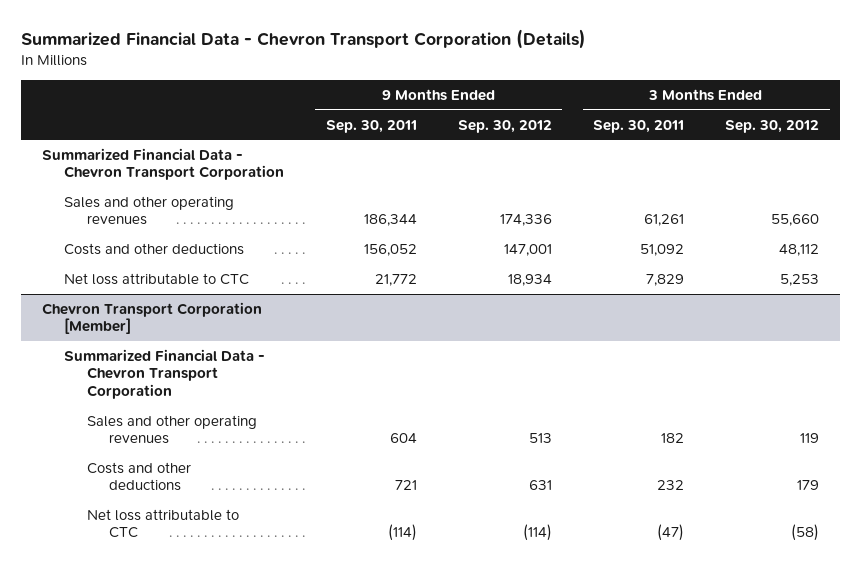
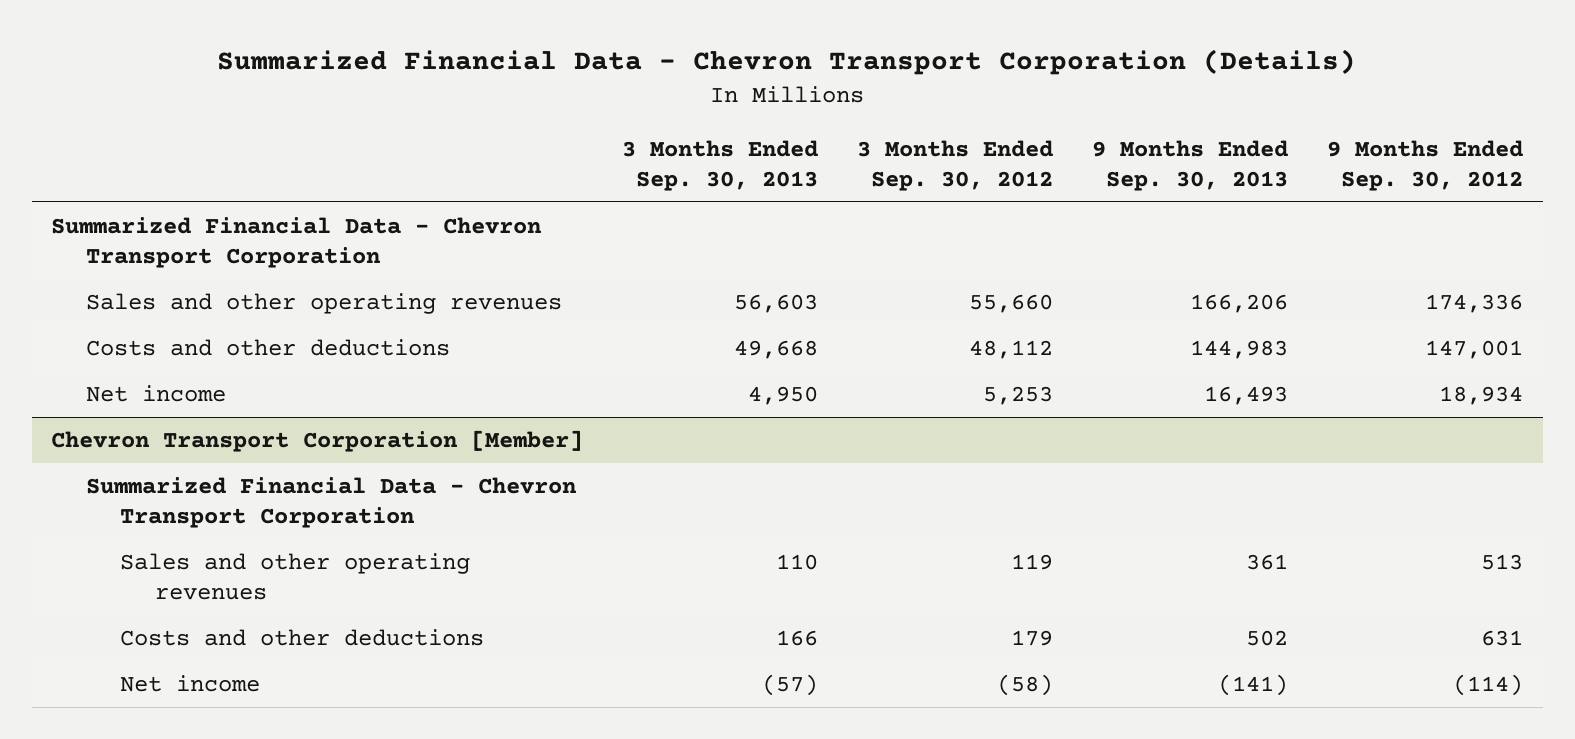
[325,119,417,133] Sep. 30, 2011 -> none
[593,119,685,133] Sep. 30, 2011 -> none
none -> [622,139,819,191] 3 Months Ended Sep. 30, 2013
none -> [1092,139,1289,191] 9 Months Ended Sep. 30, 2013
[64,272,250,285] Net loss attributable to CTC -> [85,385,226,403] Net income
[86,508,239,539] Net loss attributable to CTC -> [120,675,261,693] Net income

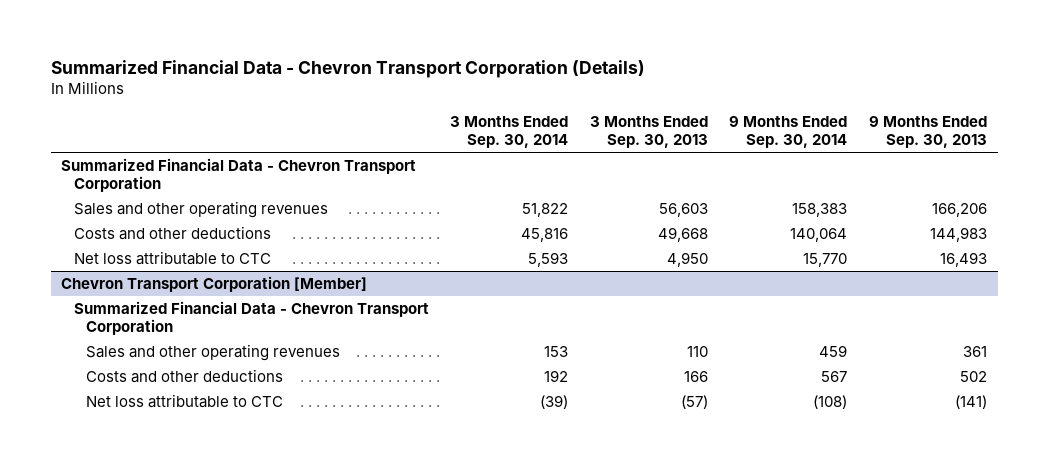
[857,139,1054,191] 3 Months Ended Sep. 30, 2012 -> none
[1327,139,1524,191] 9 Months Ended Sep. 30, 2012 -> none
none -> [450,116,569,149] 3 Months Ended Sep. 30, 2014
none -> [729,116,848,149] 9 Months Ended Sep. 30, 2014
[85,385,226,403] Net income -> [73,250,271,265] Net loss attributable to CTC
[120,675,261,693] Net income -> [86,393,284,408] Net loss attributable to CTC

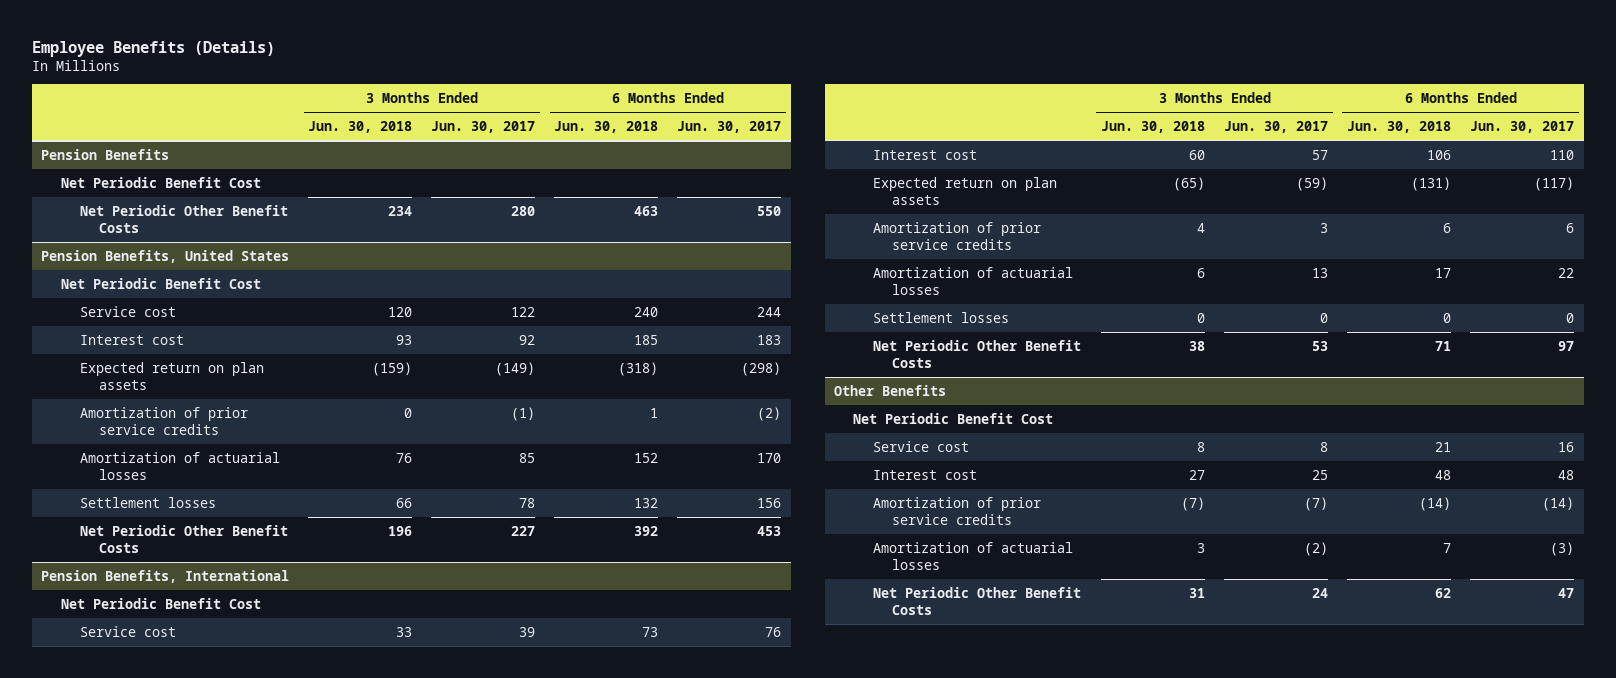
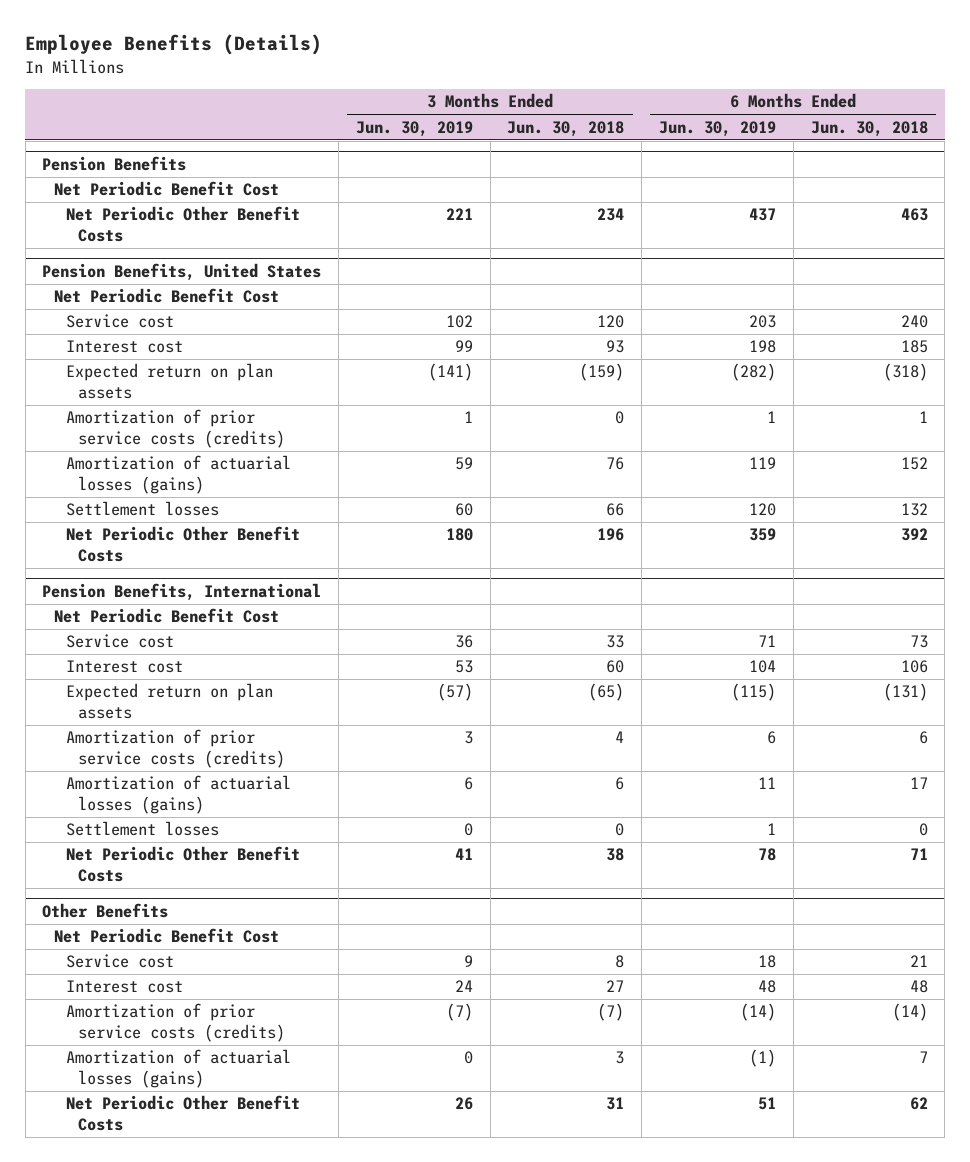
[431,120,536,133] Jun. 30, 2017 -> none
[677,120,782,133] Jun. 30, 2017 -> none
none -> [355,120,473,137] Jun. 30, 2019
none -> [659,120,777,137] Jun. 30, 2019
[79,406,248,436] Amortization of prior service credits -> [66,409,286,448] Amortization of prior service costs (credits)
[79,451,280,481] Amortization of actuarial losses -> [66,455,292,494] Amortization of actuarial losses (gains)
[872,221,1041,251] Amortization of prior service credits -> [66,729,286,768] Amortization of prior service costs (credits)
[872,266,1073,296] Amortization of actuarial losses -> [66,775,292,814] Amortization of actuarial losses (gains)
[872,496,1041,526] Amortization of prior service credits -> [66,1003,286,1042] Amortization of prior service costs (credits)
[872,541,1073,571] Amortization of actuarial losses -> [66,1049,292,1088] Amortization of actuarial losses (gains)

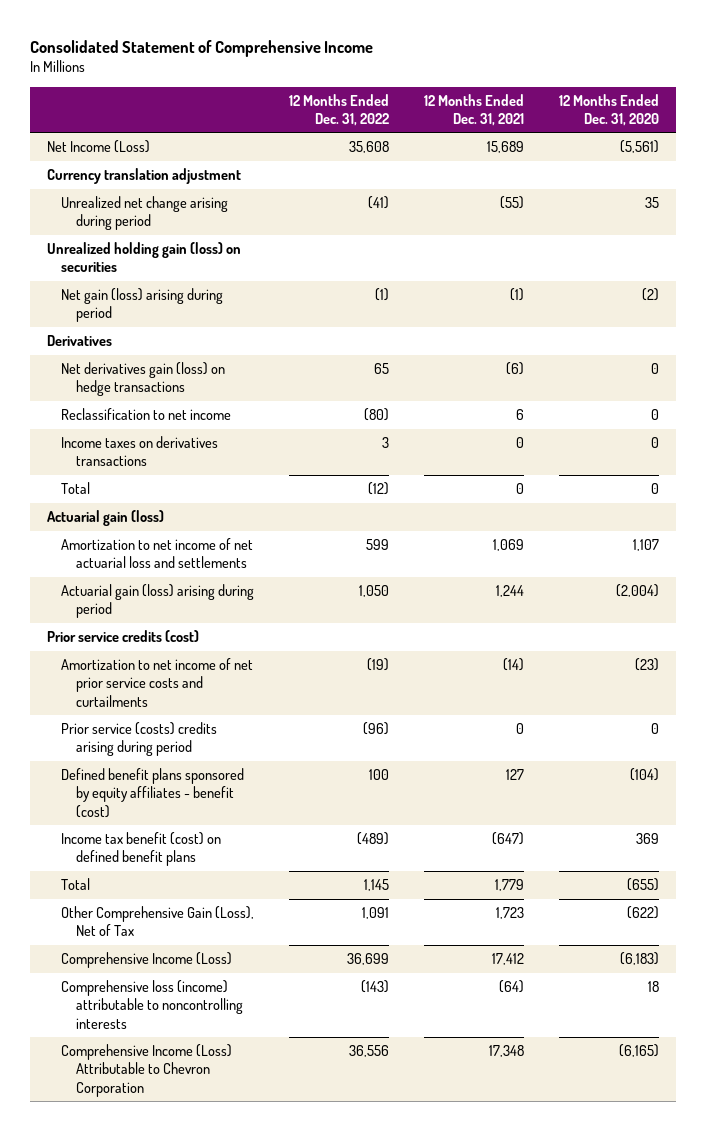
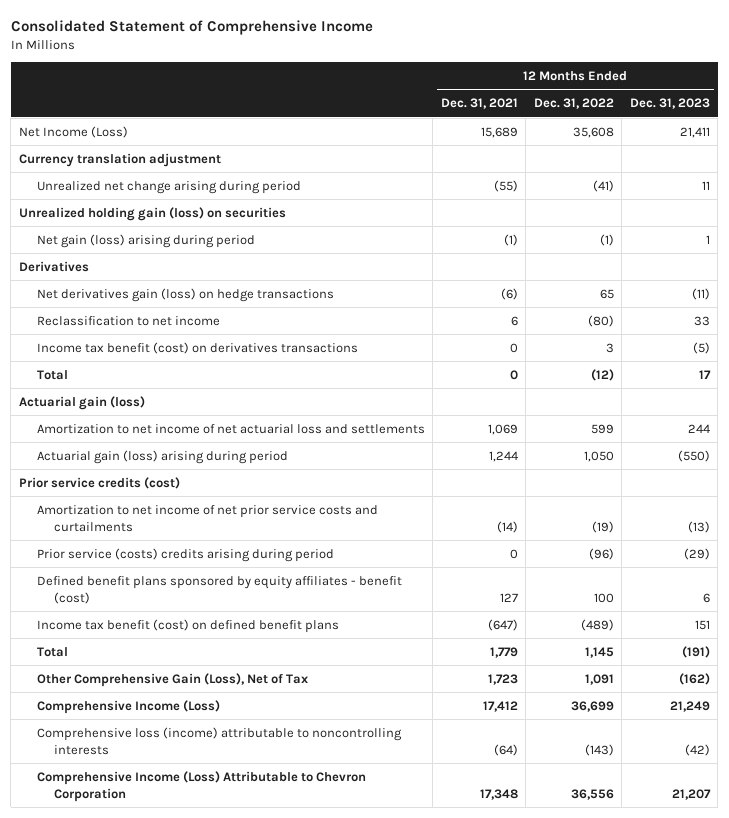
[558,93,659,126] 12 Months Ended Dec. 31, 2020 -> none
none -> [629,98,710,110] Dec. 31, 2023
[61,436,219,467] Income taxes on derivatives transactions -> [36,341,358,354] Income tax benefit (cost) on derivatives transactions

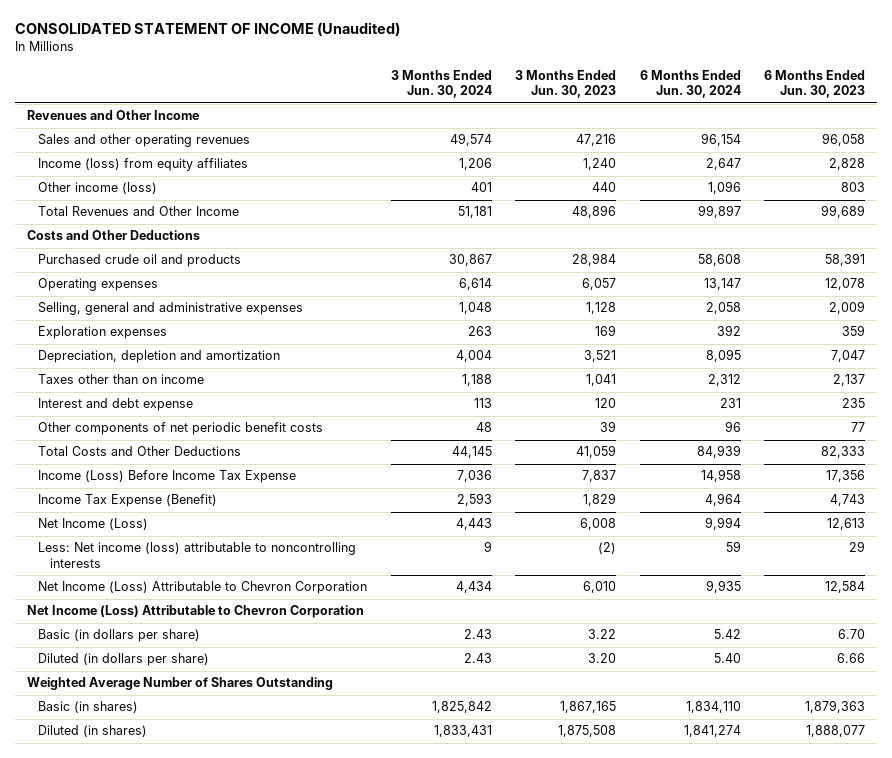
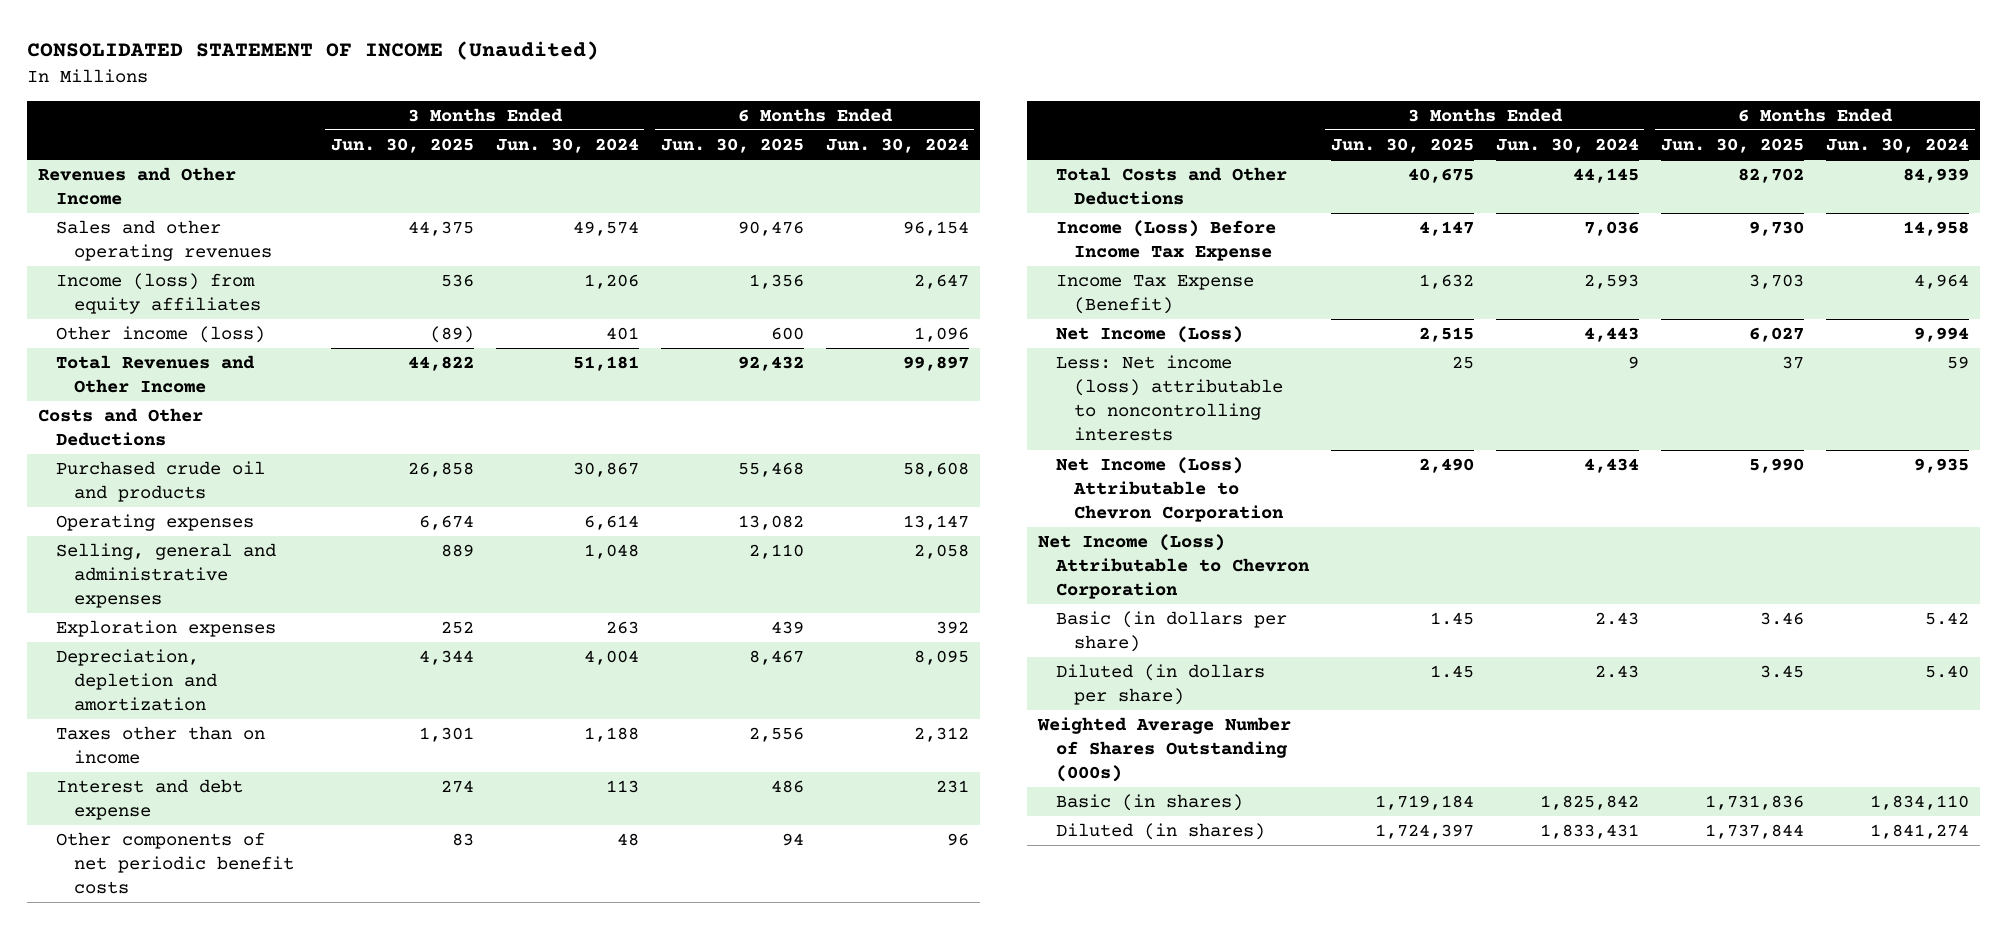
[515,69,617,99] 3 Months Ended Jun. 30, 2023 -> none
[764,69,866,99] 6 Months Ended Jun. 30, 2023 -> none
none -> [330,138,474,154] Jun. 30, 2025
none -> [660,138,804,154] Jun. 30, 2025
[26,677,333,691] Weighted Average Number of Shares Outstanding -> [1037,717,1292,783] Weighted Average Number of Shares Outstanding (000s)

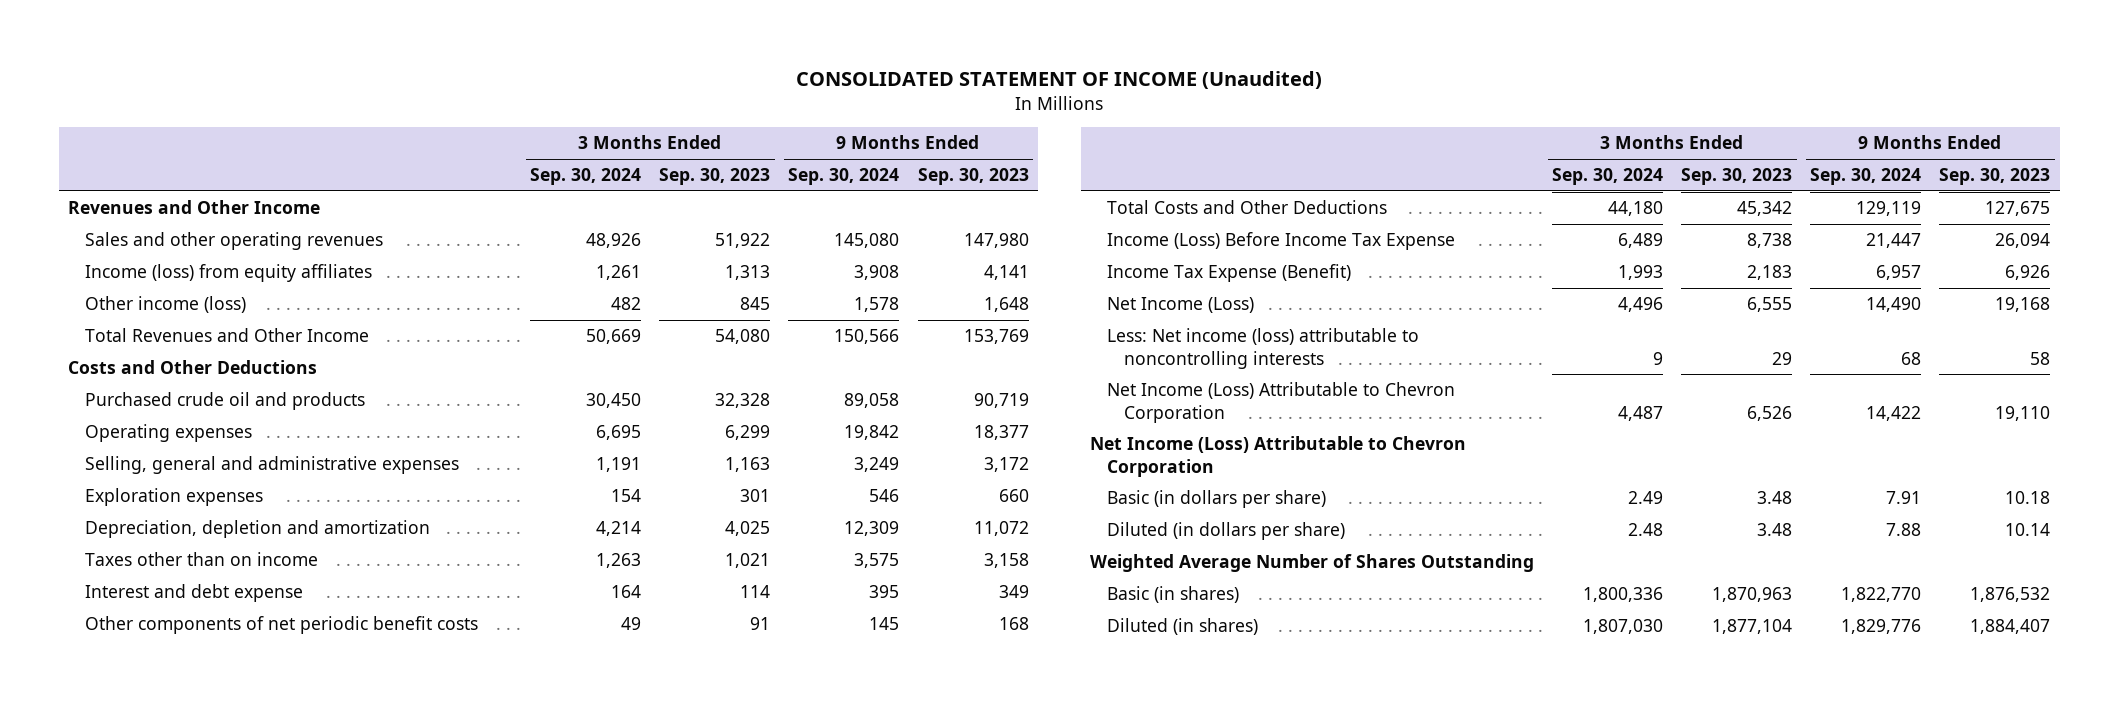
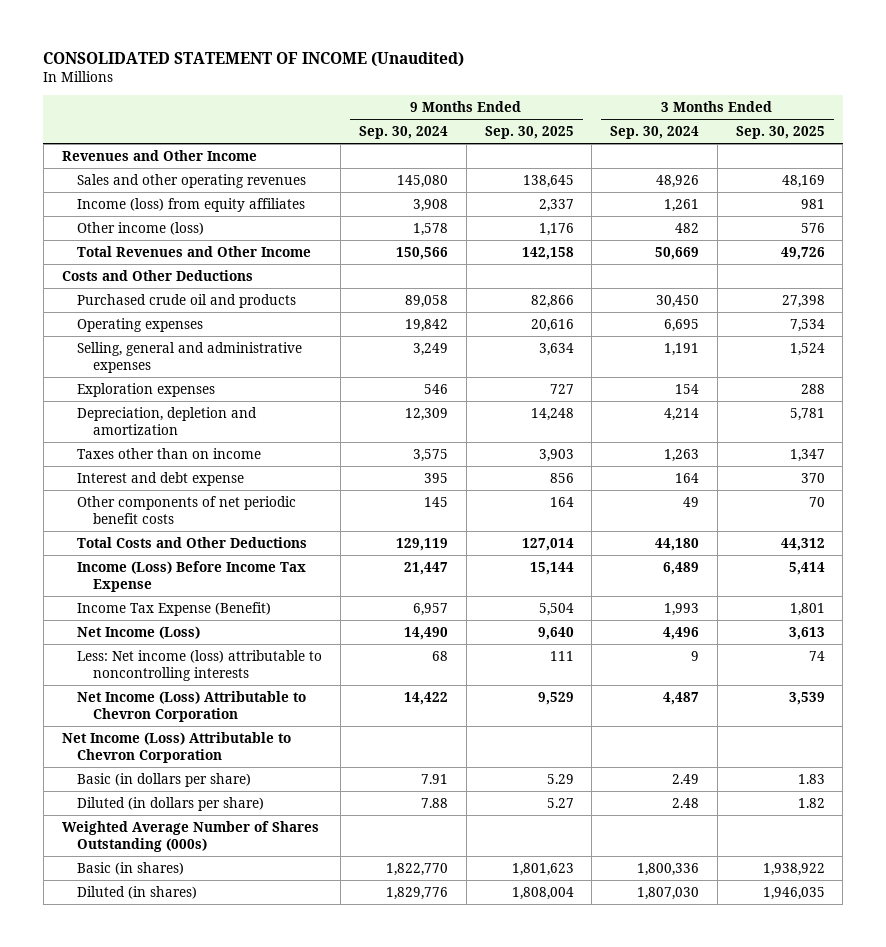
[659,168,771,186] Sep. 30, 2023 -> none
[917,168,1029,186] Sep. 30, 2023 -> none
none -> [484,126,574,140] Sep. 30, 2025
none -> [735,126,825,140] Sep. 30, 2025
[1090,554,1535,573] Weighted Average Number of Shares Outstanding -> [61,820,319,853] Weighted Average Number of Shares Outstanding (000s)

